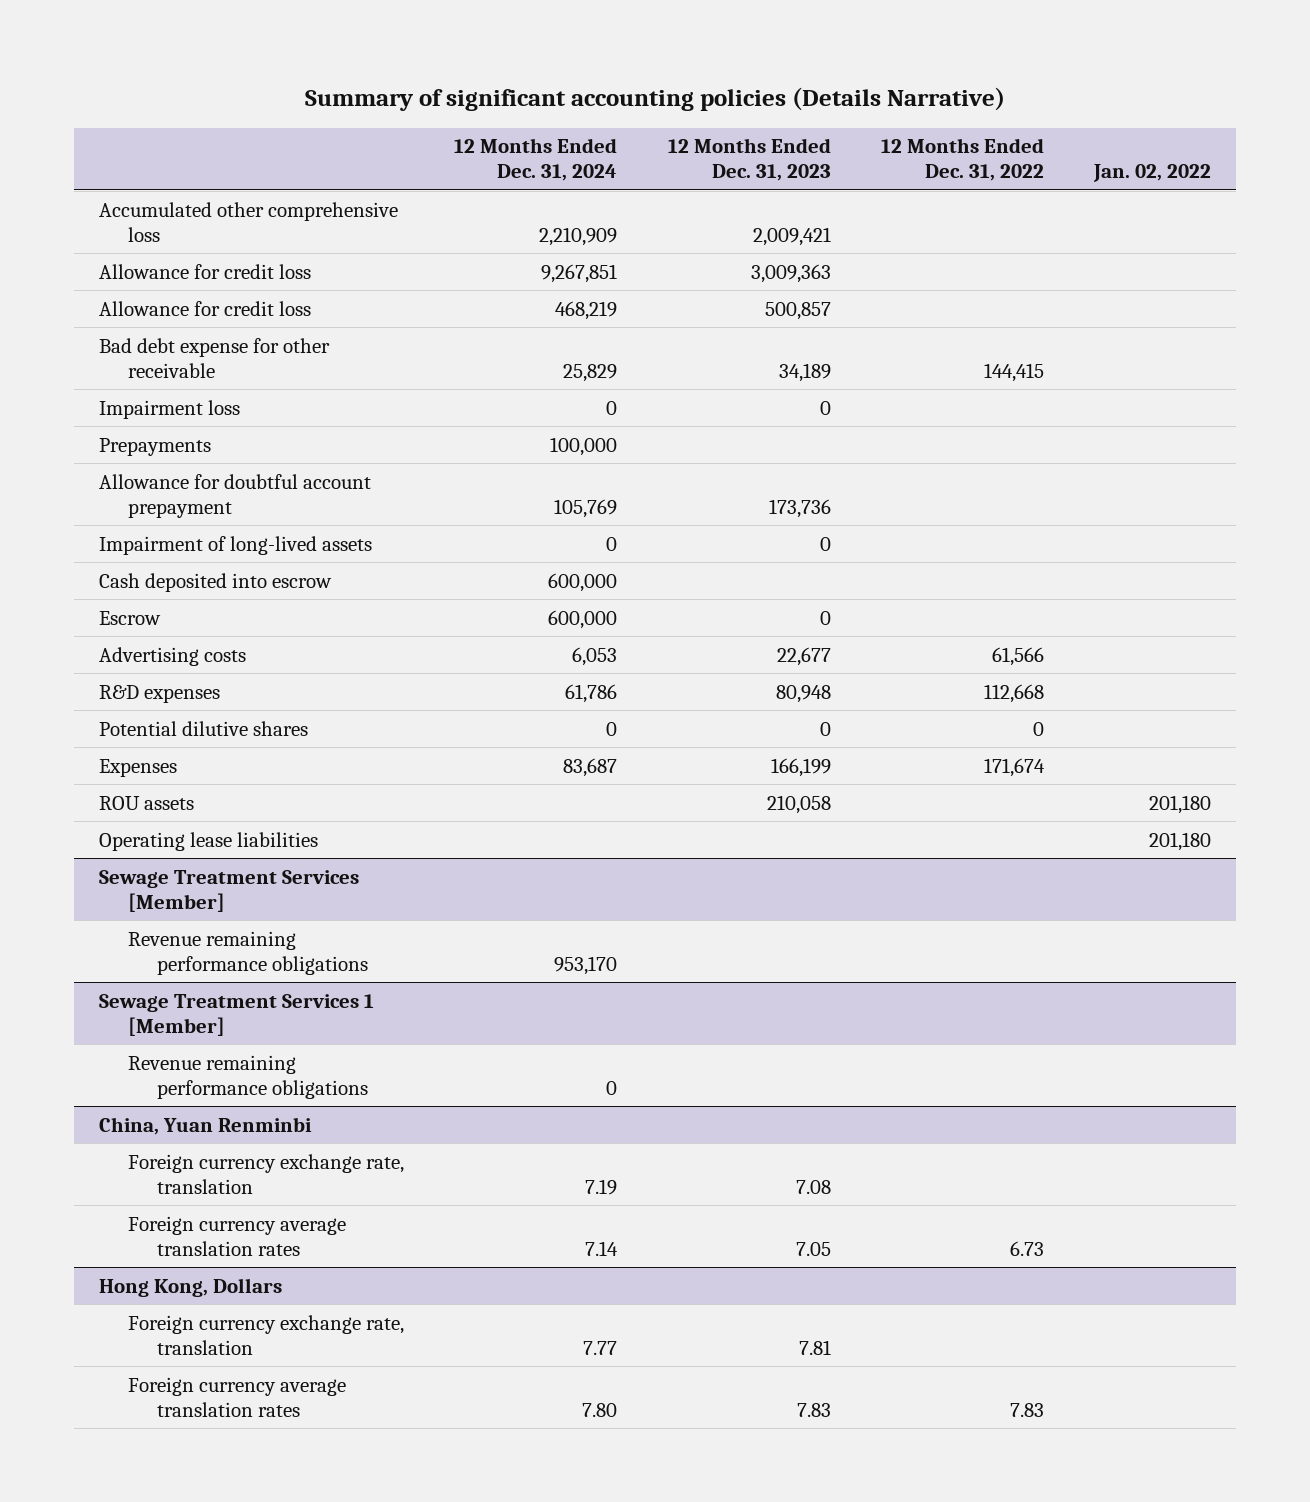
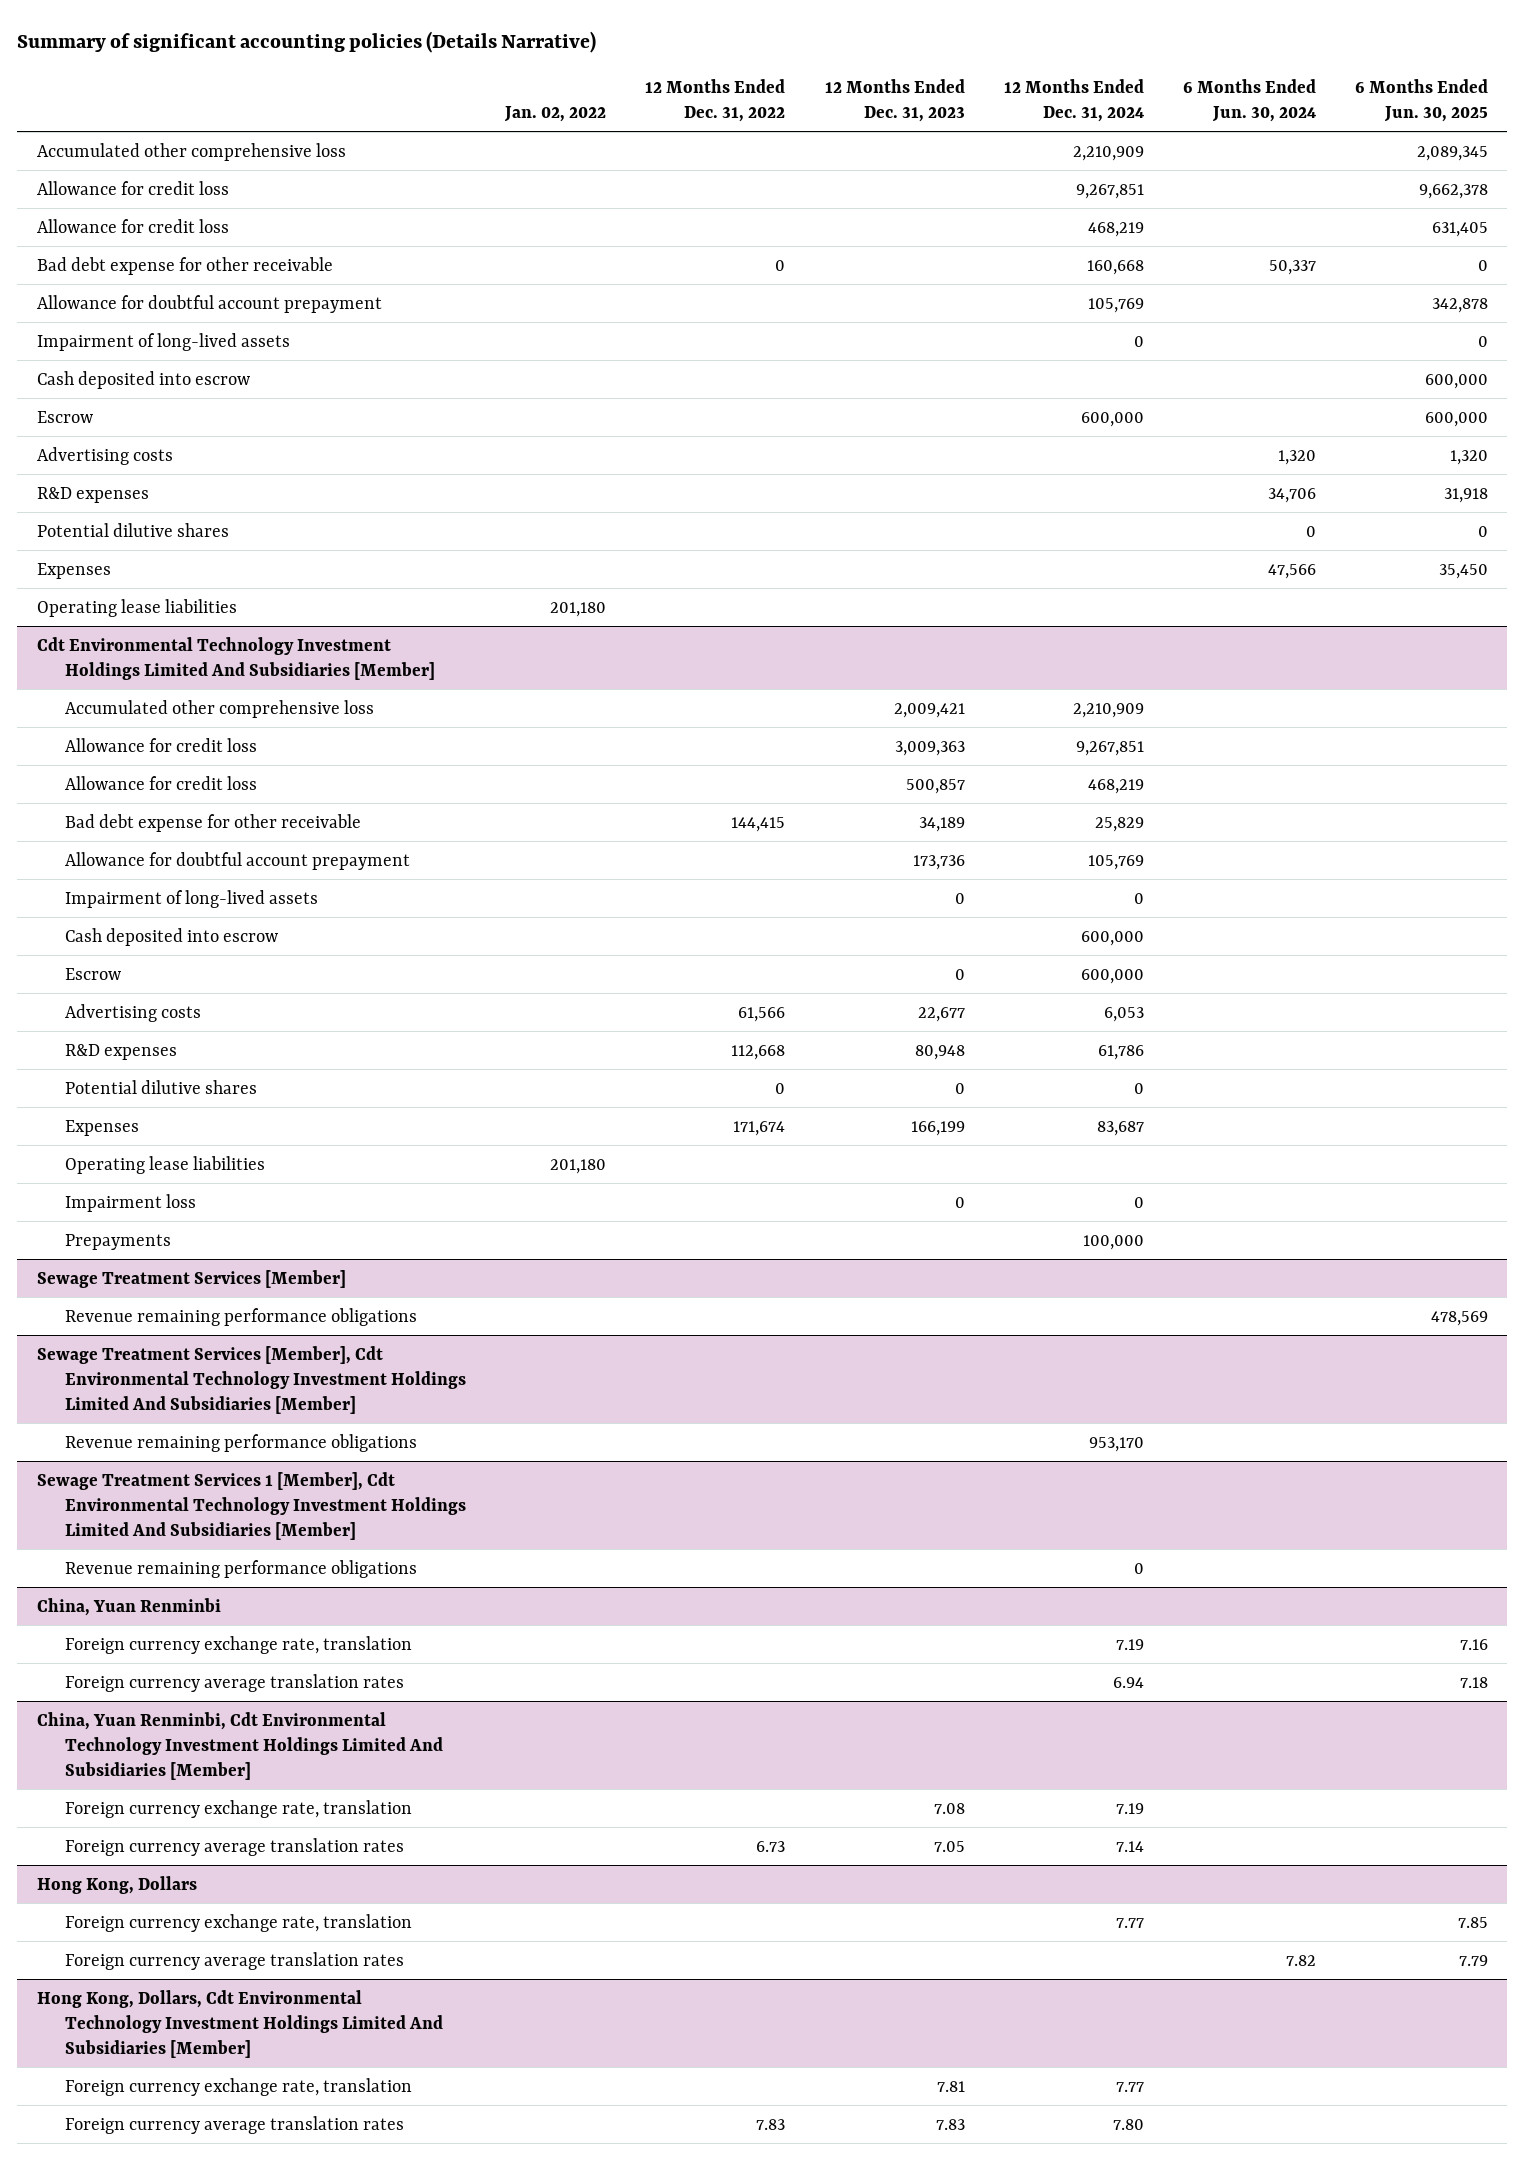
none -> [1182,79,1316,123] 6 Months Ended Jun. 30, 2024
none -> [1354,79,1488,123] 6 Months Ended Jun. 30, 2025
none -> [36,142,346,161] Accumulated other comprehensive loss
none -> [36,180,229,195] Allowance for credit loss
none -> [36,218,229,233] Allowance for credit loss
none -> [36,256,333,275] Bad debt expense for other receivable
none -> [36,294,382,313] Allowance for doubtful account prepayment
none -> [36,332,290,351] Impairment of long-lived assets
none -> [36,370,250,389] Cash deposited into escrow
none -> [36,410,93,423] Escrow
none -> [36,446,173,465] Advertising costs
none -> [36,486,149,503] R&D expenses
none -> [36,522,229,537] Potential dilutive shares
none -> [36,562,111,579] Expenses
none -> [36,598,237,617] Operating lease liabilities
none -> [36,636,436,680] Cdt Environmental Technology Investment Holdings Limited And Subsidiaries [Member]
[98,399,240,419] Impairment loss -> none
[98,437,211,456] Prepayments -> none
[98,795,194,810] ROU assets -> none
none -> [65,1193,197,1212] Impairment loss
none -> [65,1233,172,1250] Prepayments
none -> [65,1307,418,1326] Revenue remaining performance obligations
none -> [36,1345,467,1415] Sewage Treatment Services [Member], Cdt Environmental Technology Investment Holdings Limited And Subsidiaries [Member]
[98,993,374,1036] Sewage Treatment Services 1 [Member] -> none
none -> [36,1471,467,1541] Sewage Treatment Services 1 [Member], Cdt Environmental Technology Investment Holdings Limited And Subsidiaries [Member]
none -> [65,1635,413,1654] Foreign currency exchange rate, translation
none -> [65,1673,405,1692] Foreign currency average translation rates
none -> [36,1711,444,1781] China, Yuan Renminbi, Cdt Environmental Technology Investment Holdings Limited And Subsidiaries [Member]
none -> [65,1913,413,1932] Foreign currency exchange rate, translation
none -> [65,1951,405,1970] Foreign currency average translation rates
none -> [36,1989,444,2059] Hong Kong, Dollars, Cdt Environmental Technology Investment Holdings Limited And Subsidiaries [Member]

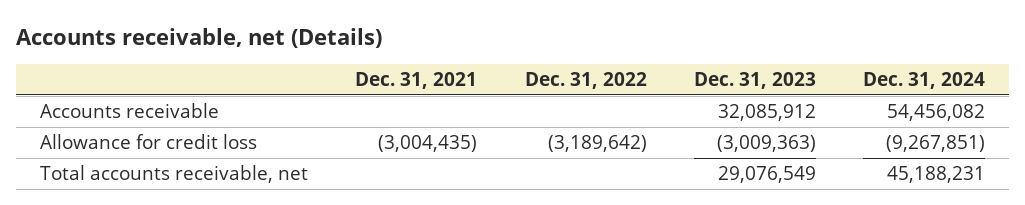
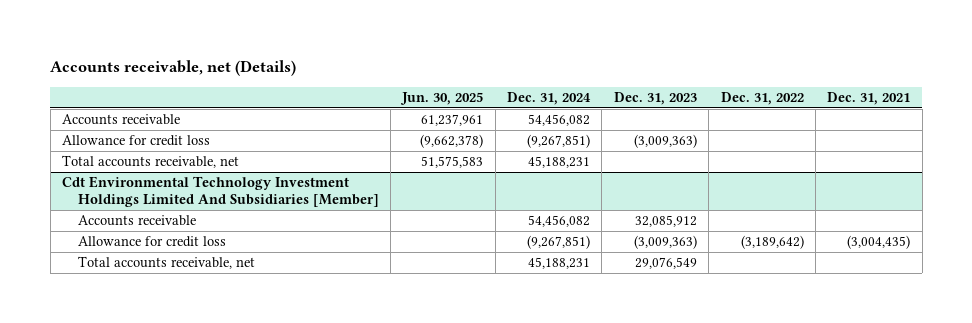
none -> [400,91,484,105] Jun. 30, 2025
none -> [61,114,180,126] Accounts receivable
none -> [61,135,210,147] Allowance for credit loss
none -> [61,155,239,169] Total accounts receivable, net
none -> [61,176,379,208] Cdt Environmental Technology Investment Holdings Limited And Subsidiaries [Member]

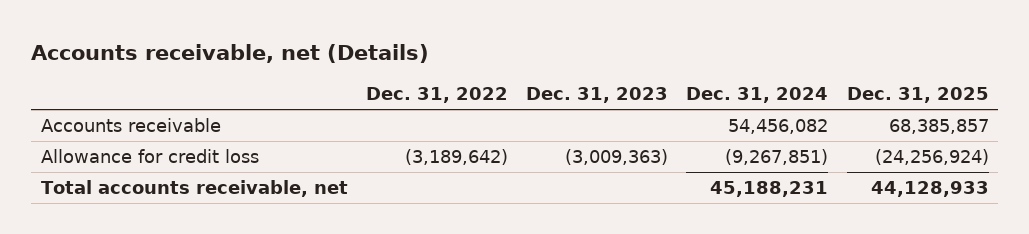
[400,91,484,105] Jun. 30, 2025 -> none
[827,91,911,105] Dec. 31, 2021 -> none
none -> [846,87,989,104] Dec. 31, 2025
[61,135,210,147] Allowance for credit loss -> none
[61,176,379,208] Cdt Environmental Technology Investment Holdings Limited And Subsidiaries [Member] -> none
[77,215,196,227] Accounts receivable -> none
[77,256,255,270] Total accounts receivable, net -> none
[61,155,239,169] Total accounts receivable, net -> [40,180,348,198] Total accounts receivable, net

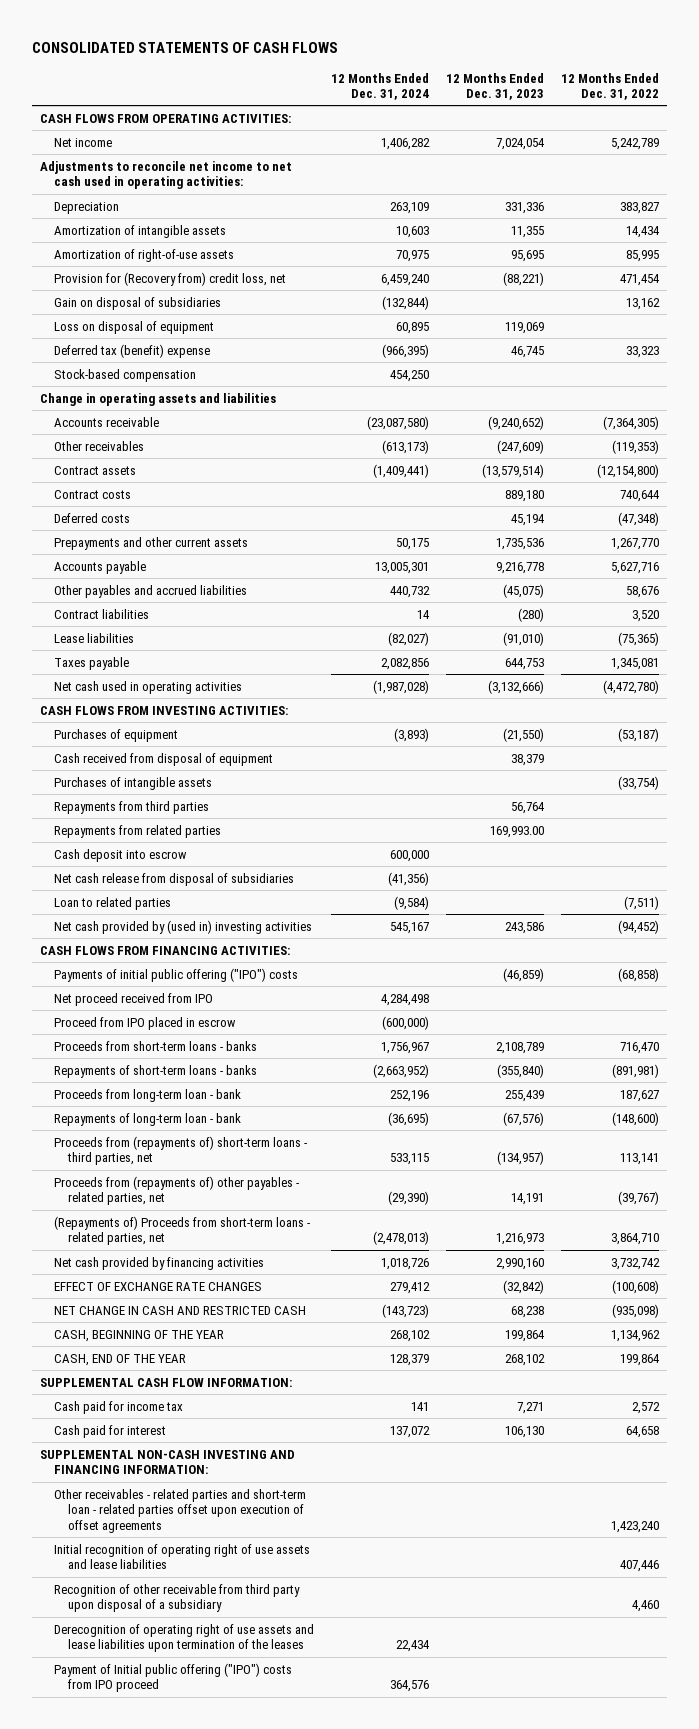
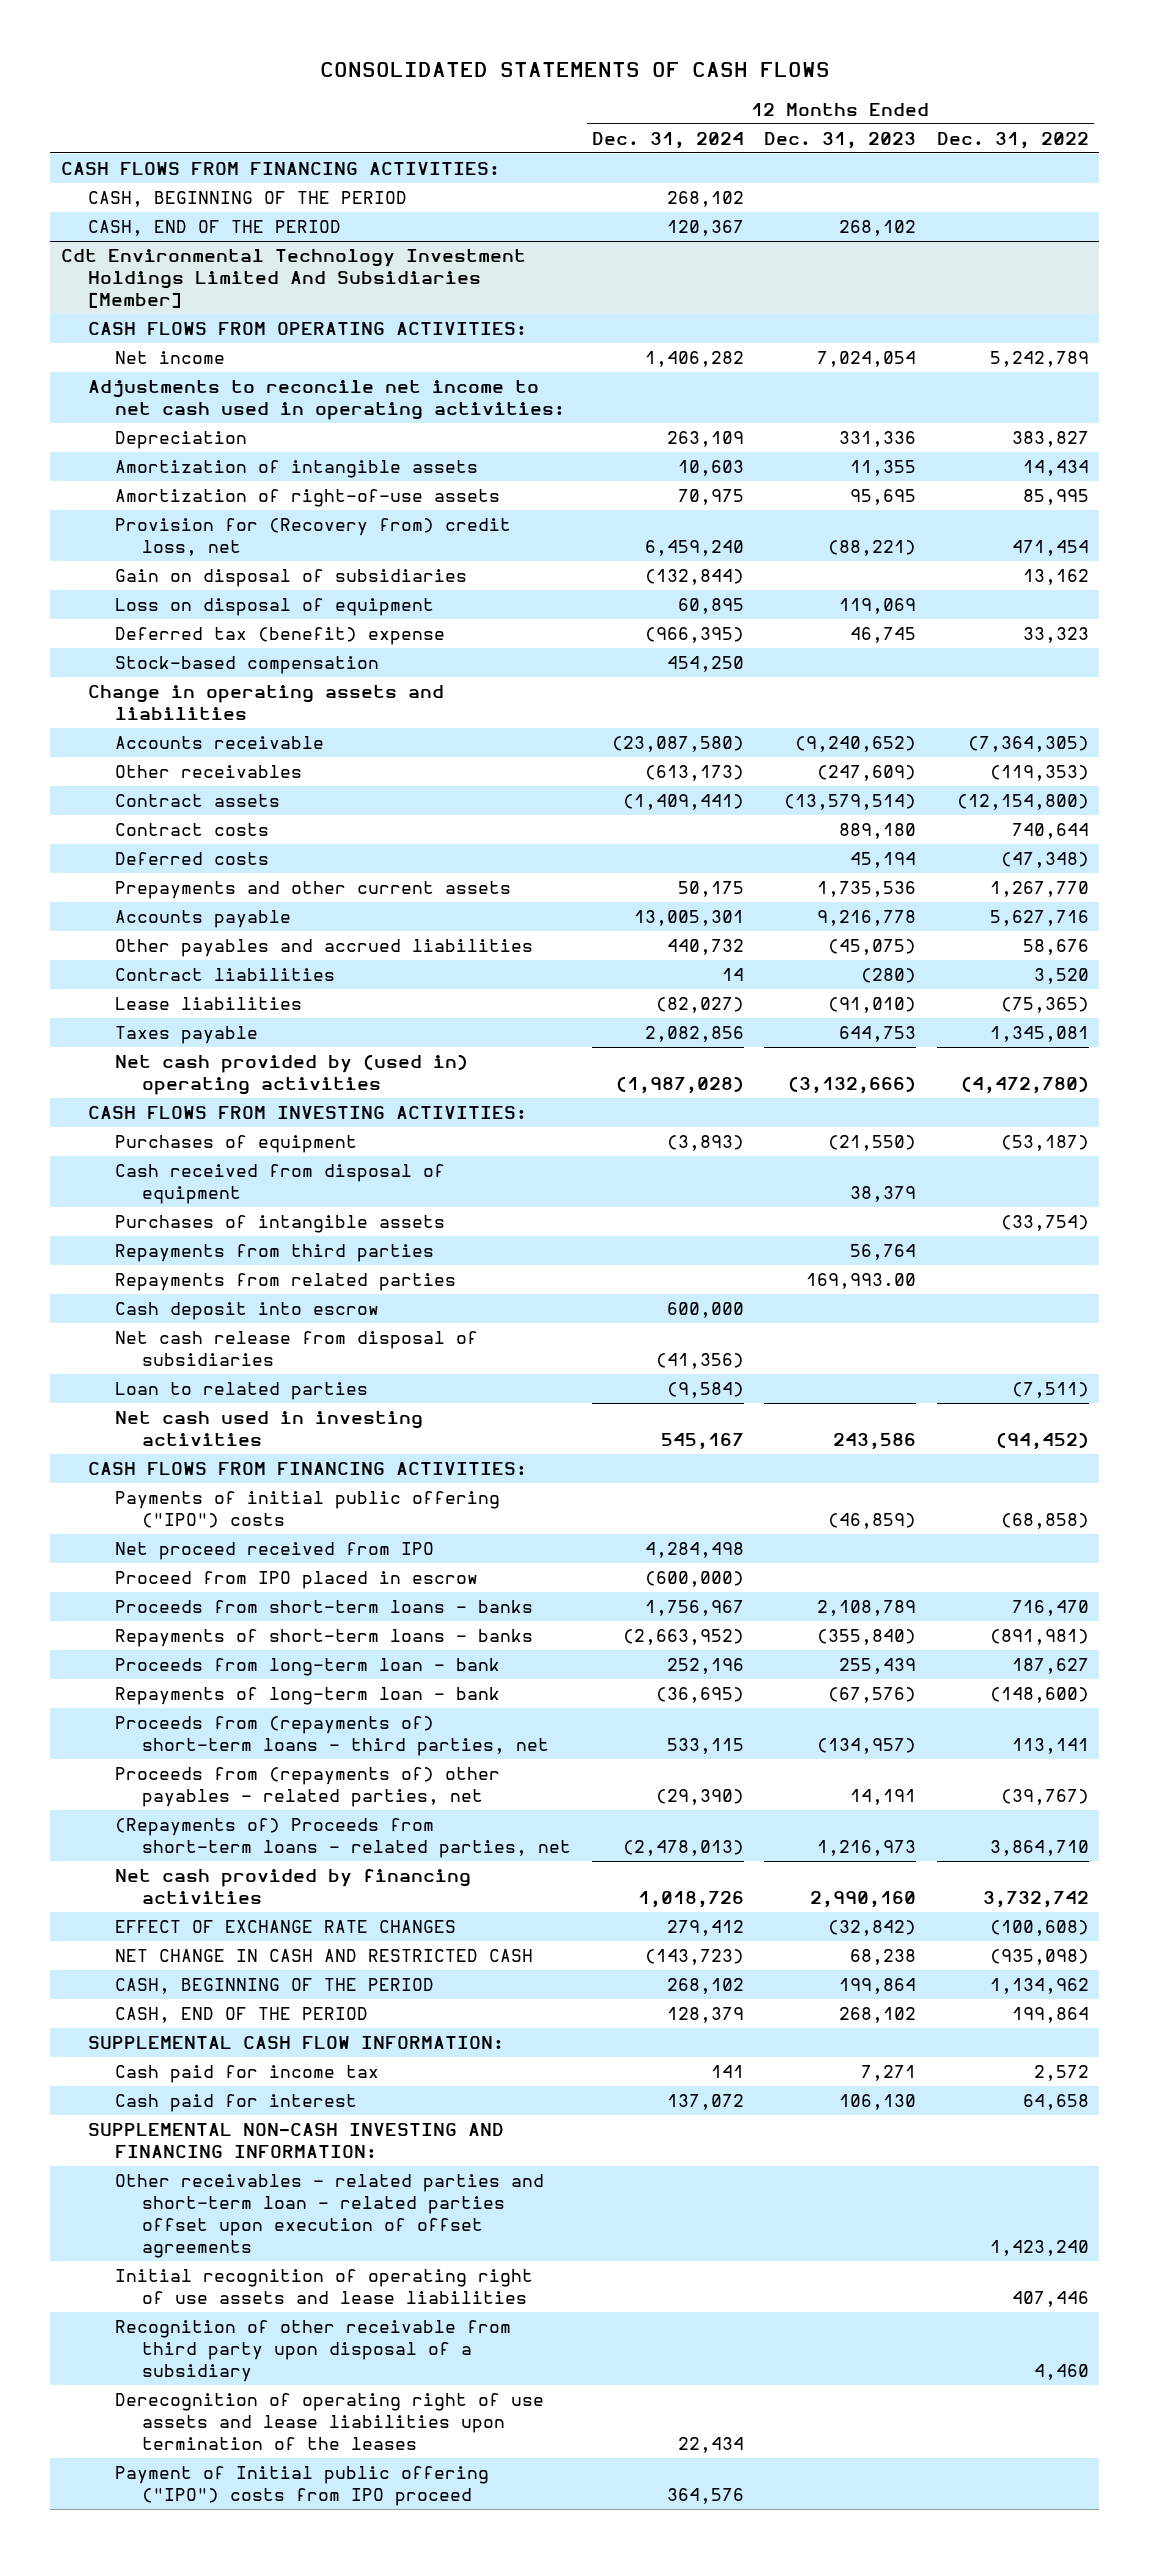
none -> [60,162,500,176] CASH FLOWS FROM FINANCING ACTIVITIES:
none -> [87,191,407,208] CASH, BEGINNING OF THE PERIOD
none -> [87,220,341,237] CASH, END OF THE PERIOD
none -> [60,249,526,309] Cdt Environmental Technology Investment Holdings Limited And Subsidiaries [Member]
[54,680,243,694] Net cash used in operating activities -> [115,1054,469,1096] Net cash provided by (used in) operating activities
[54,919,313,934] Net cash provided by (used in) investing activities -> [115,1411,424,1447] Net cash used in investing activities
[54,1329,225,1342] CASH, BEGINNING OF THE YEAR -> [115,1978,435,1995] CASH, BEGINNING OF THE PERIOD
[54,1353,187,1366] CASH, END OF THE YEAR -> [115,2007,369,2024] CASH, END OF THE PERIOD

